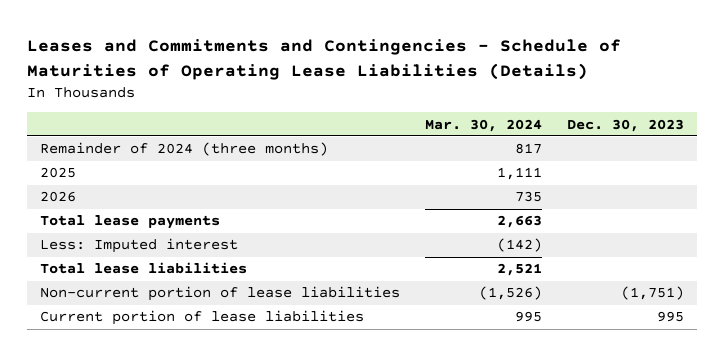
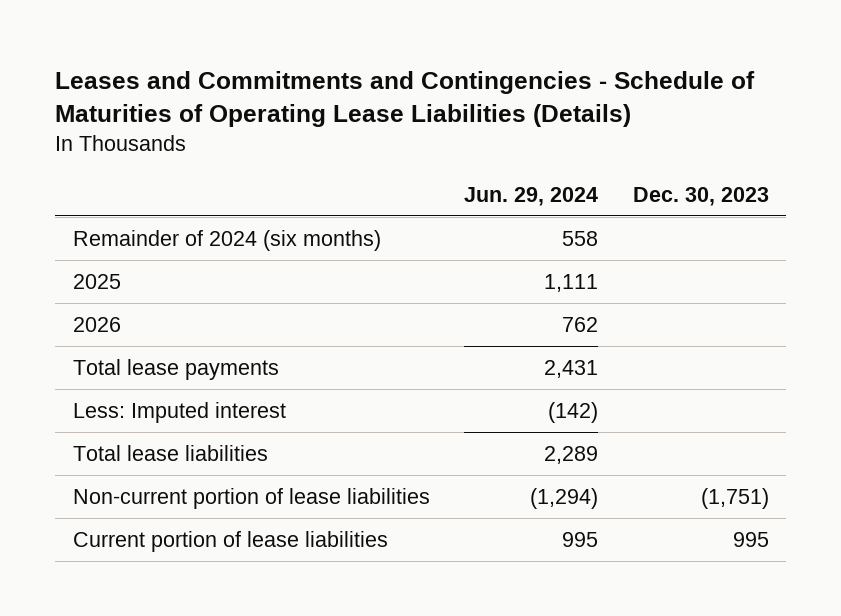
[425,118,543,132] Mar. 30, 2024 -> none
none -> [464,186,599,206] Jun. 29, 2024
[39,142,328,157] Remainder of 2024 (three months) -> [72,230,381,252] Remainder of 2024 (six months)

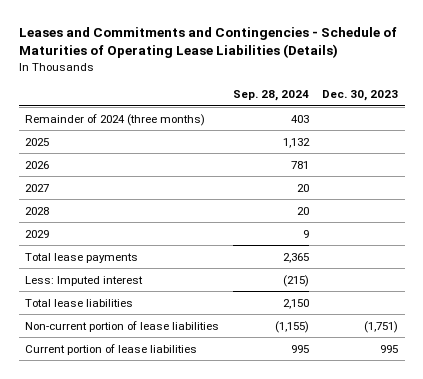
[464,186,599,206] Jun. 29, 2024 -> none
none -> [232,90,309,102] Sep. 28, 2024
[72,230,381,252] Remainder of 2024 (six months) -> [25,113,206,126] Remainder of 2024 (three months)
none -> [25,183,50,192] 2027
none -> [25,206,50,215] 2028
none -> [25,229,50,238] 2029

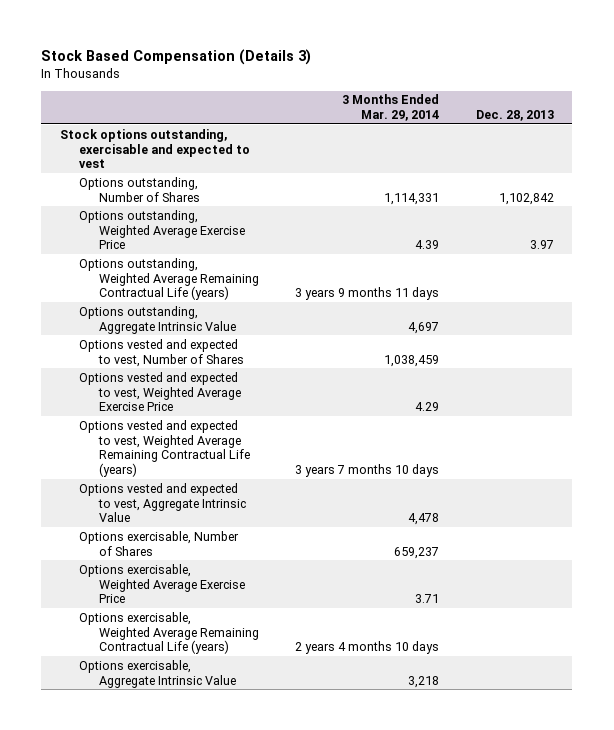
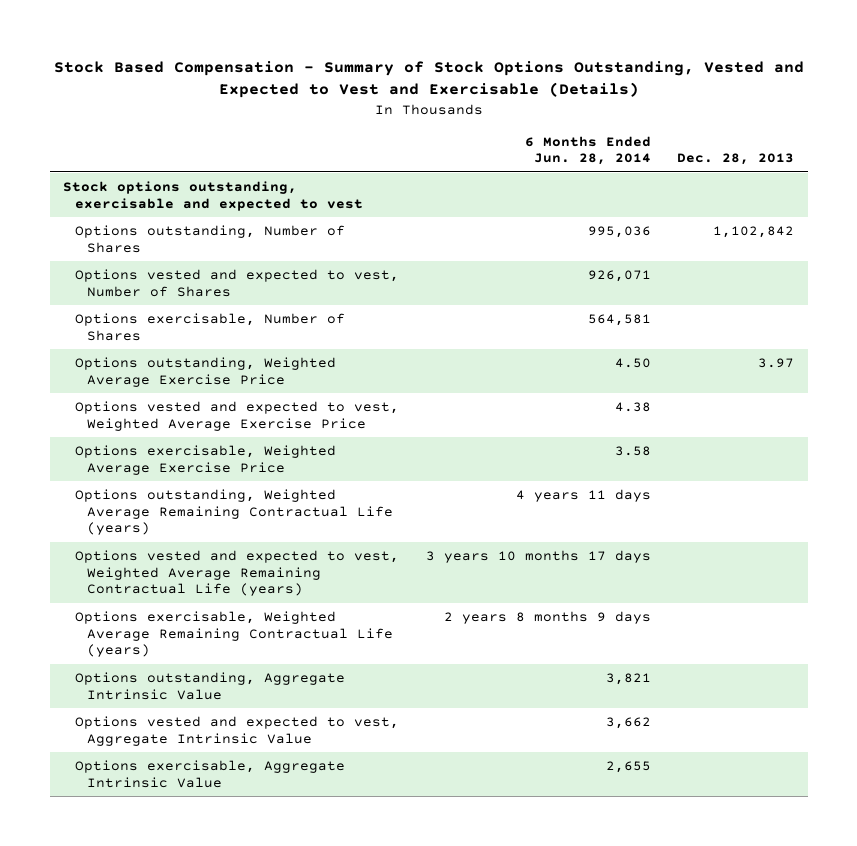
[41,48,312,65] Stock Based Compensation (Details 3) -> [53,61,804,99] Stock Based Compensation - Summary of Stock Options Outstanding, Vested and Expected to Vest and Exercisable (Details)
[342,94,440,122] 3 Months Ended Mar. 29, 2014 -> none
none -> [524,135,651,166] 6 Months Ended Jun. 28, 2014
[79,209,245,250] Options outstanding, Weighted Average Exercise Price -> [75,357,337,387] Options outstanding, Weighted Average Exercise Price
[79,371,241,412] Options vested and expected to vest, Weighted Average Exercise Price -> [75,401,400,431] Options vested and expected to vest, Weighted Average Exercise Price
[79,257,259,301] Options outstanding, Weighted Average Remaining Contractual Life (years) -> [75,489,393,536] Options outstanding, Weighted Average Remaining Contractual Life (years)
[79,419,250,478] Options vested and expected to vest, Weighted Average Remaining Contractual Life (years) -> [75,550,400,597] Options vested and expected to vest, Weighted Average Remaining Contractual Life (years)
[79,305,236,334] Options outstanding, Aggregate Intrinsic Value -> [75,672,346,700] Options outstanding, Aggregate Intrinsic Value
[79,482,246,523] Options vested and expected to vest, Aggregate Intrinsic Value -> [75,716,400,746] Options vested and expected to vest, Aggregate Intrinsic Value

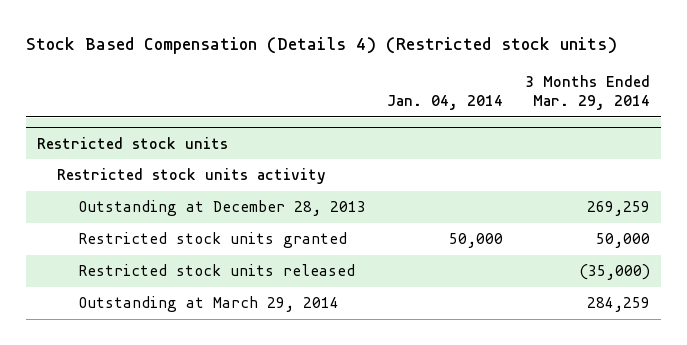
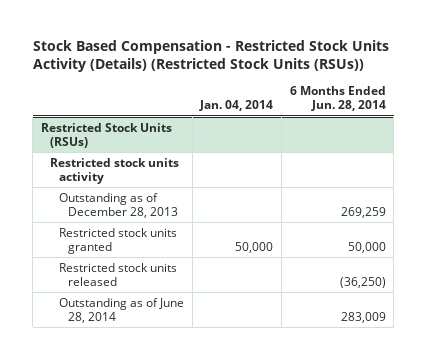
[26,37,618,55] Stock Based Compensation (Details 4) (Restricted stock units) -> [32,39,389,72] Stock Based Compensation - Restricted Stock Units Activity (Details) (Restricted Stock Units (RSUs))
[525,74,651,111] 3 Months Ended Mar. 29, 2014 -> none
none -> [289,86,386,111] 6 Months Ended Jun. 28, 2014
[37,136,229,149] Restricted stock units -> [40,122,172,148] Restricted Stock Units (RSUs)
[77,200,366,217] Outstanding at December 28, 2013 -> [59,192,179,218] Outstanding as of December 28, 2013
[77,296,339,313] Outstanding at March 29, 2014 -> [59,297,185,323] Outstanding as of June 28, 2014

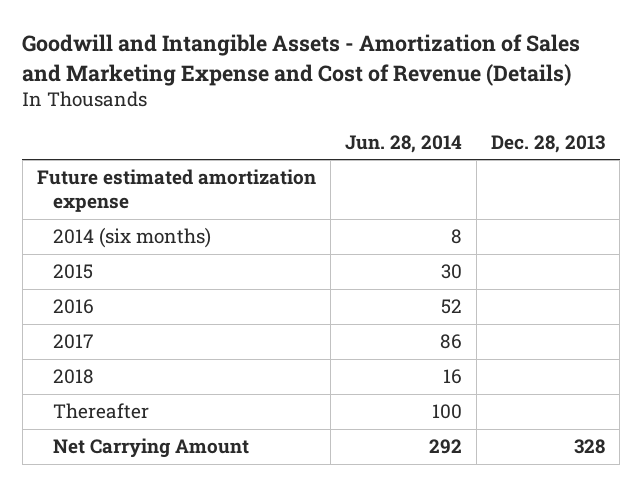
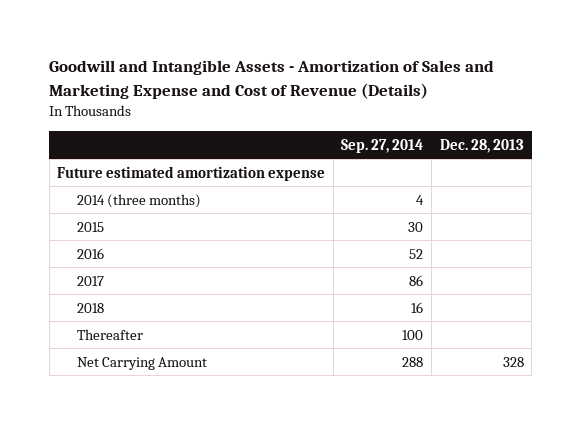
[344,134,462,153] Jun. 28, 2014 -> none
none -> [341,138,424,153] Sep. 27, 2014
[52,227,211,249] 2014 (six months) -> [76,193,201,208] 2014 (three months)

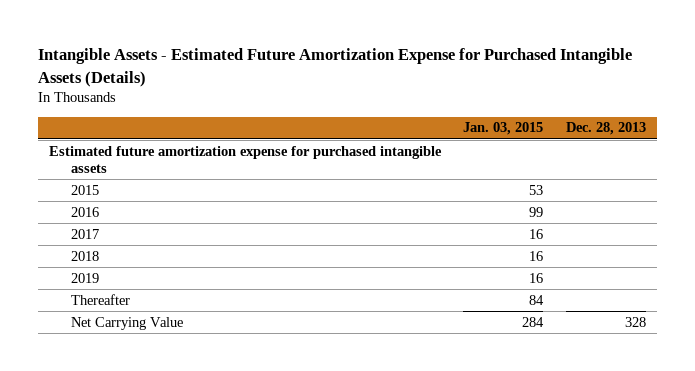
[49,60,495,99] Goodwill and Intangible Assets - Amortization of Sales and Marketing Expense and Cost of Revenue (Details) -> [37,48,632,87] Intangible Assets - Estimated Future Amortization Expense for Purchased Intangible Assets (Details)
[341,138,424,153] Sep. 27, 2014 -> none
none -> [463,122,544,136] Jan. 03, 2015
[76,193,201,208] 2014 (three months) -> none
[57,165,326,181] Future estimated amortization expense -> [48,145,442,173] Estimated future amortization expense for purchased intangible assets
none -> [70,272,99,283] 2019
[76,356,207,370] Net Carrying Amount -> [70,316,183,330] Net Carrying Value

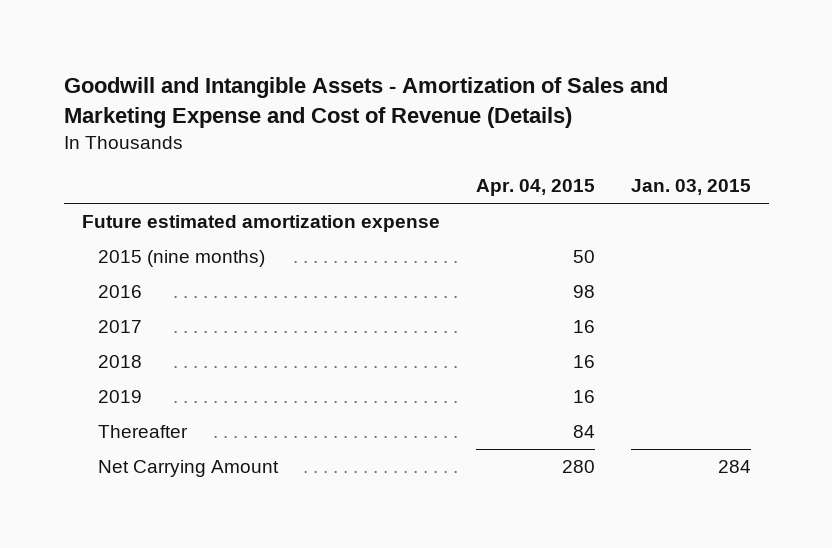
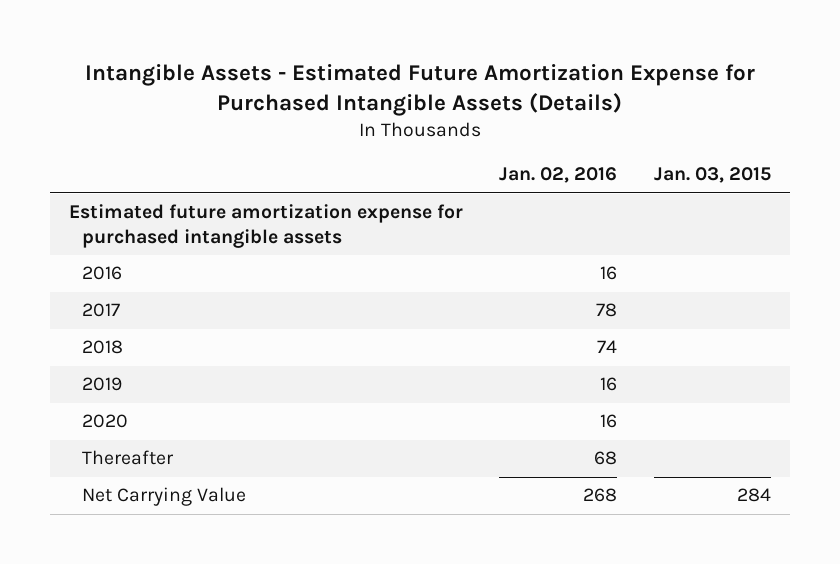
[63,77,668,128] Goodwill and Intangible Assets - Amortization of Sales and Marketing Expense and Cost of Revenue (Details) -> [84,64,755,117] Intangible Assets - Estimated Future Amortization Expense for Purchased Intangible Assets (Details)
[475,179,595,197] Apr. 04, 2015 -> none
none -> [499,167,618,184] Jan. 02, 2016
[97,250,265,268] 2015 (nine months) -> none
[81,215,440,233] Future estimated amortization expense -> [68,204,463,248] Estimated future amortization expense for purchased intangible assets
none -> [82,414,129,429] 2020
[97,460,279,478] Net Carrying Amount -> [82,487,247,507] Net Carrying Value

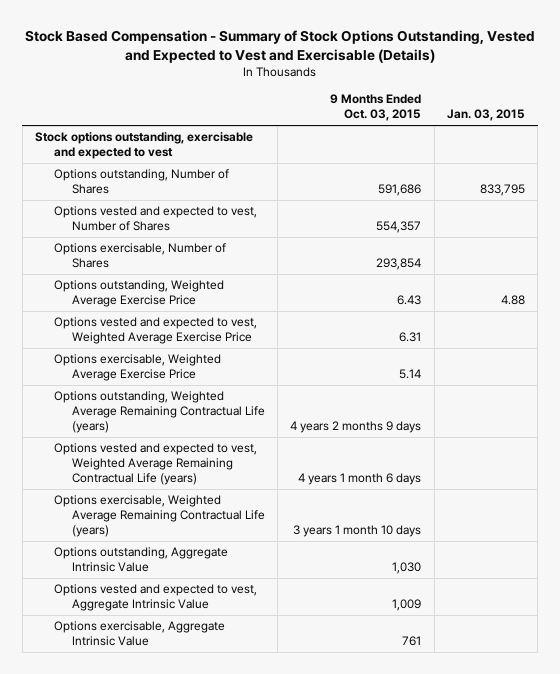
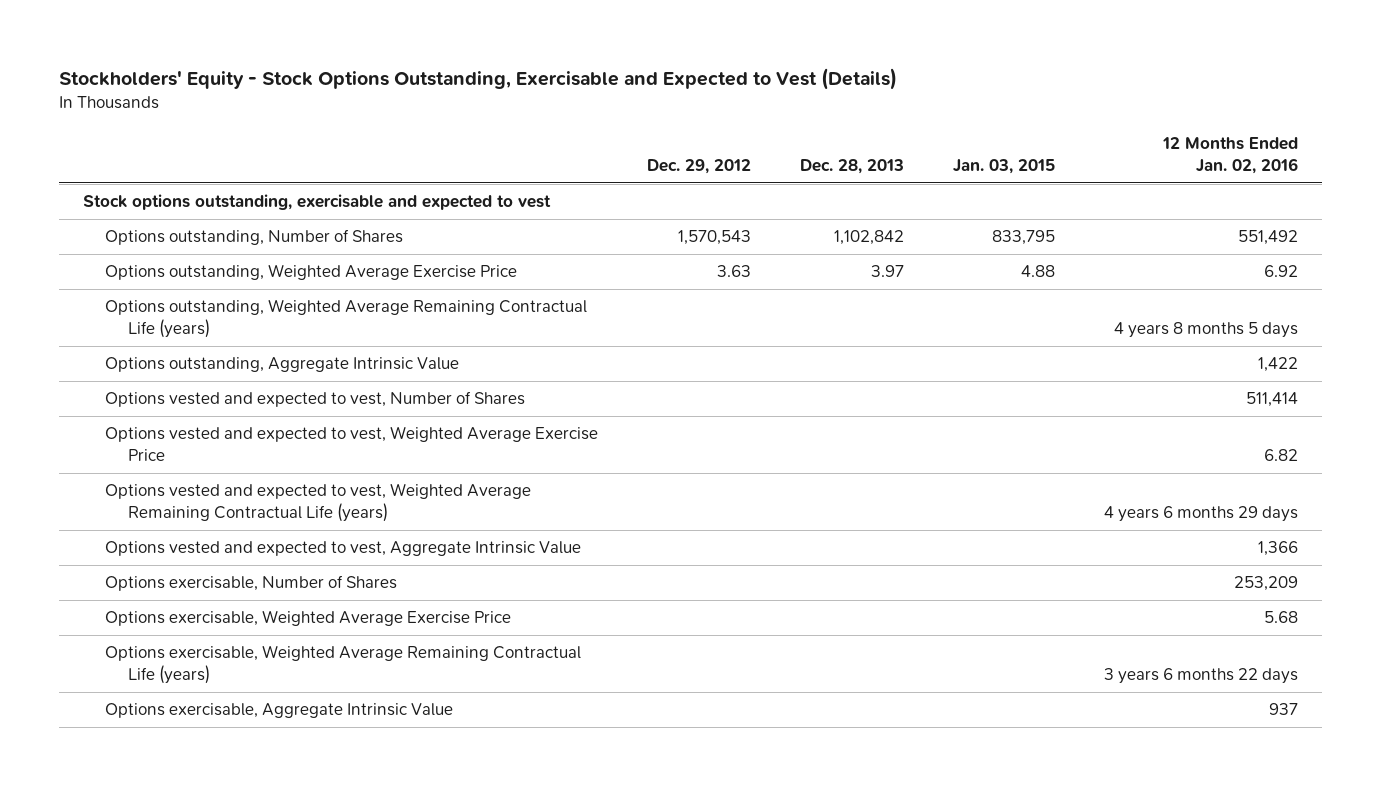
[25,30,536,63] Stock Based Compensation - Summary of Stock Options Outstanding, Vested and Expected to Vest and Exercisable (Details) -> [58,68,897,91] Stockholders' Equity - Stock Options Outstanding, Exercisable and Expected to Vest (Details)
[330,94,422,122] 9 Months Ended Oct. 03, 2015 -> none
none -> [647,158,752,174] Dec. 29, 2012
none -> [800,158,905,174] Dec. 28, 2013
none -> [1161,136,1298,174] 12 Months Ended Jan. 02, 2016
[53,206,257,232] Options vested and expected to vest, Number of Shares -> [105,391,526,408] Options vested and expected to vest, Number of Shares
[53,317,257,345] Options vested and expected to vest, Weighted Average Exercise Price -> [105,426,599,462] Options vested and expected to vest, Weighted Average Exercise Price
[53,443,257,486] Options vested and expected to vest, Weighted Average Remaining Contractual Life (years) -> [105,483,532,523] Options vested and expected to vest, Weighted Average Remaining Contractual Life (years)
[53,243,226,269] Options exercisable, Number of Shares -> [105,575,398,592] Options exercisable, Number of Shares
[53,354,221,382] Options exercisable, Weighted Average Exercise Price -> [105,610,512,627] Options exercisable, Weighted Average Exercise Price
[53,495,265,538] Options exercisable, Weighted Average Remaining Contractual Life (years) -> [105,645,582,685] Options exercisable, Weighted Average Remaining Contractual Life (years)

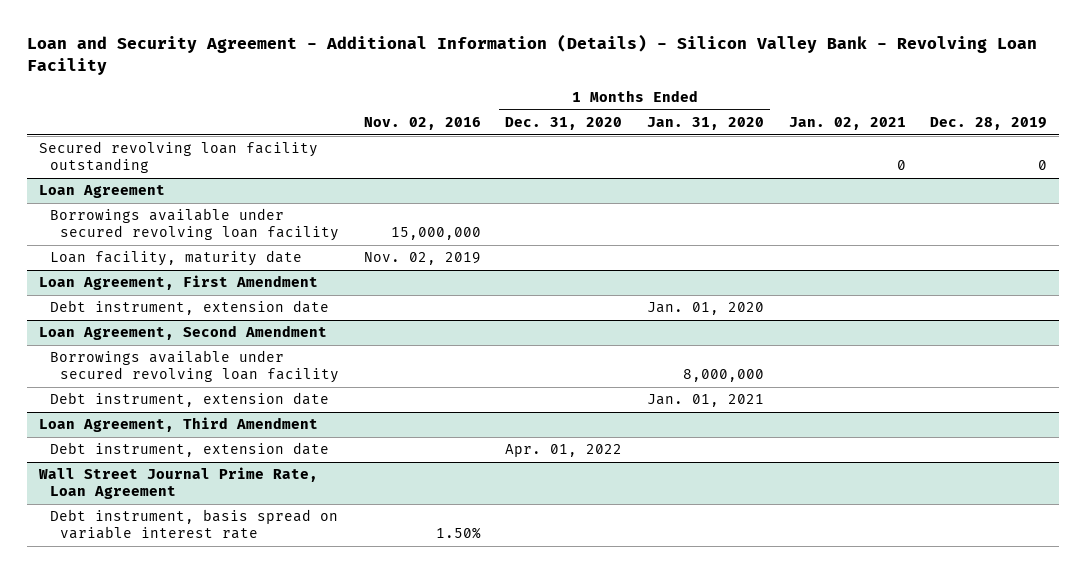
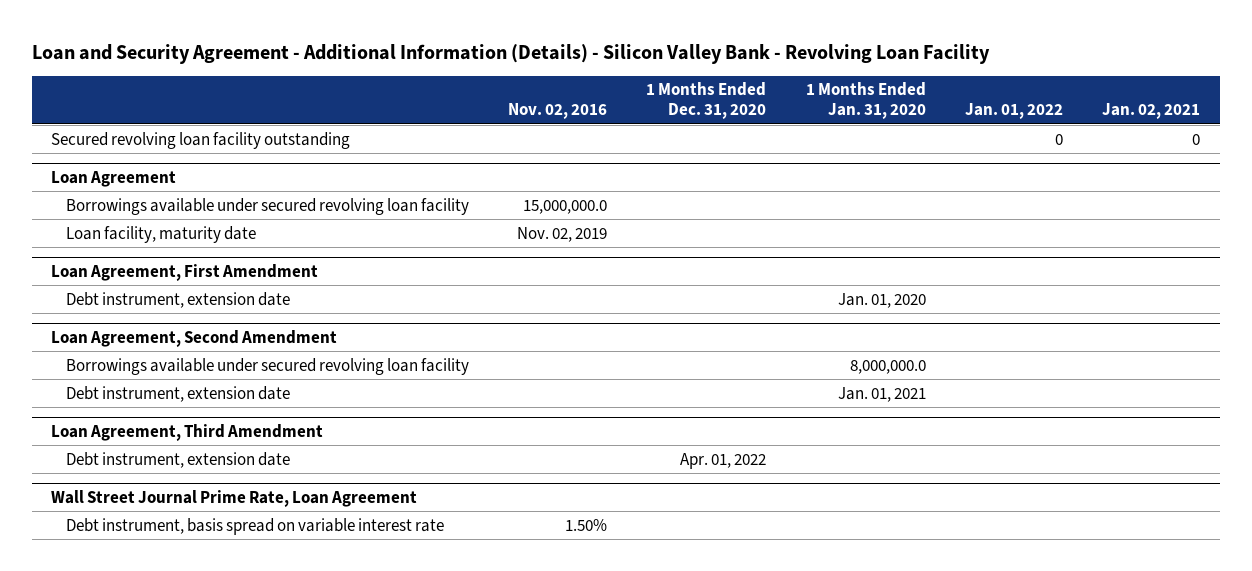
[930,117,1048,131] Dec. 28, 2019 -> none
none -> [964,103,1063,120] Jan. 01, 2022
[390,227,481,241] 15,000,000 -> [522,199,607,214] 15,000,000.0
[682,369,764,383] 8,000,000 -> [849,359,926,374] 8,000,000.0

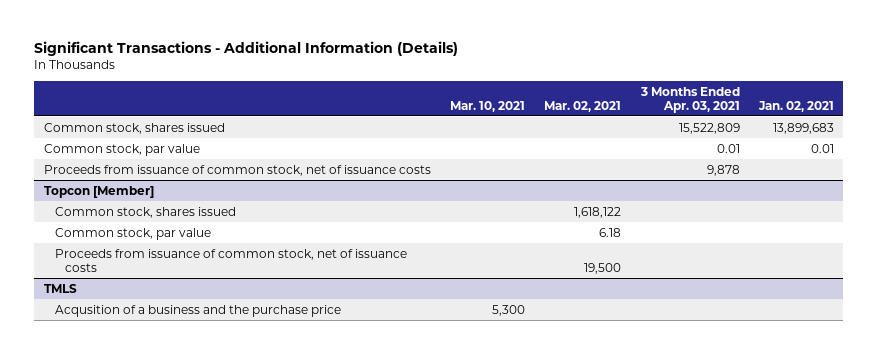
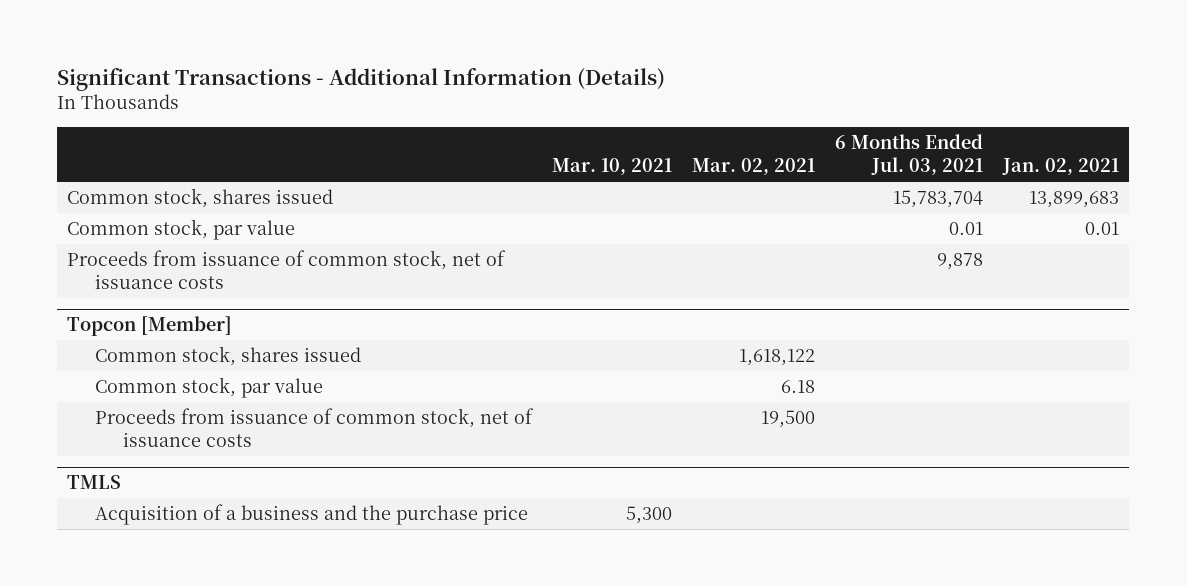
[639,86,740,113] 3 Months Ended Apr. 03, 2021 -> none
none -> [835,134,984,176] 6 Months Ended Jul. 03, 2021
[54,304,341,317] Acqusition of a business and the purchase price -> [95,503,529,525] Acquisition of a business and the purchase price

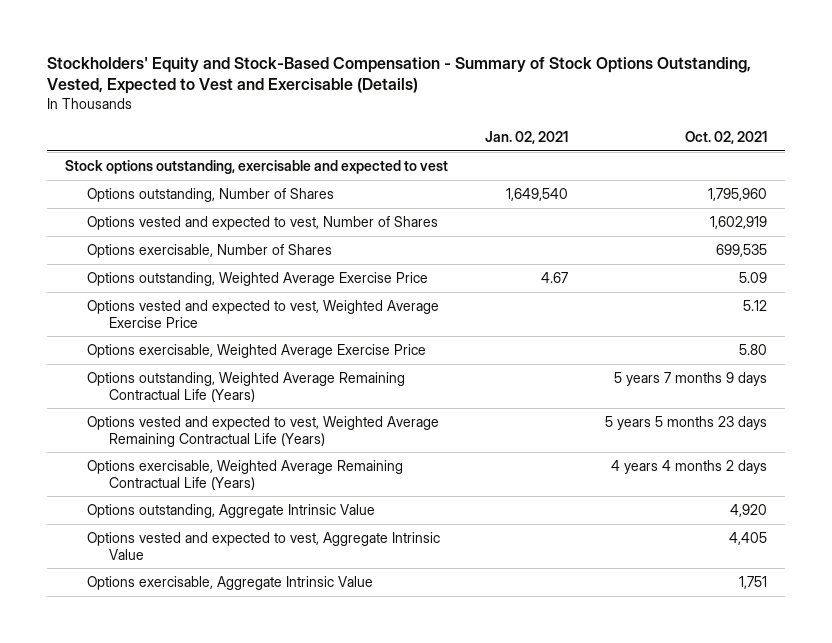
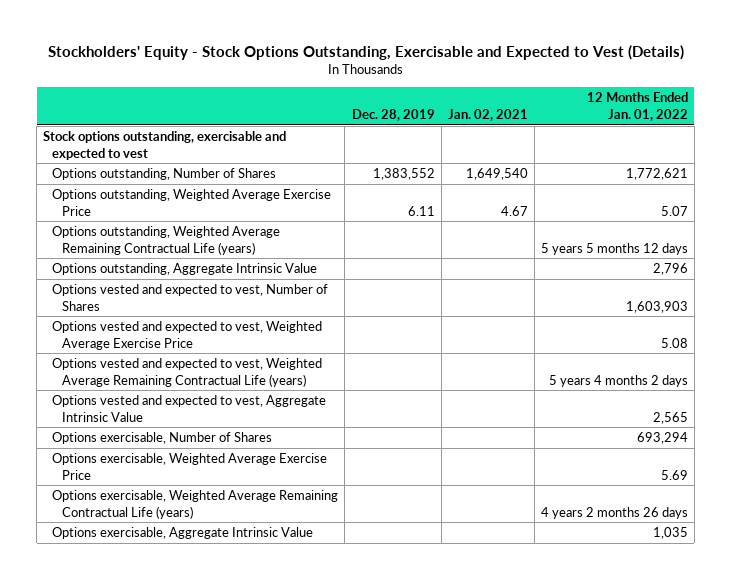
[46,56,751,95] Stockholders' Equity and Stock-Based Compensation - Summary of Stock Options Outstanding, Vested, Expected to Vest and Exercisable (Details) -> [47,44,684,60] Stockholders' Equity - Stock Options Outstanding, Exercisable and Expected to Vest (Details)
[684,131,767,145] Oct. 02, 2021 -> none
none -> [351,108,435,121] Dec. 28, 2019
none -> [586,92,688,121] 12 Months Ended Jan. 01, 2022
[87,415,440,447] Options vested and expected to vest, Weighted Average Remaining Contractual Life (Years) -> none
[87,459,404,490] Options exercisable, Weighted Average Remaining Contractual Life (Years) -> none
[87,371,406,402] Options outstanding, Weighted Average Remaining Contractual Life (Years) -> [52,226,281,255] Options outstanding, Weighted Average Remaining Contractual Life (years)
[87,215,439,230] Options vested and expected to vest, Number of Shares -> [52,284,329,311] Options vested and expected to vest, Number of Shares
[87,299,440,328] Options vested and expected to vest, Weighted Average Exercise Price -> [52,321,323,350] Options vested and expected to vest, Weighted Average Exercise Price
none -> [52,358,323,387] Options vested and expected to vest, Weighted Average Remaining Contractual Life (years)
[87,243,333,258] Options exercisable, Number of Shares -> [52,432,273,445] Options exercisable, Number of Shares
[87,343,427,358] Options exercisable, Weighted Average Exercise Price -> [52,453,328,480] Options exercisable, Weighted Average Exercise Price
none -> [52,490,339,519] Options exercisable, Weighted Average Remaining Contractual Life (years)

